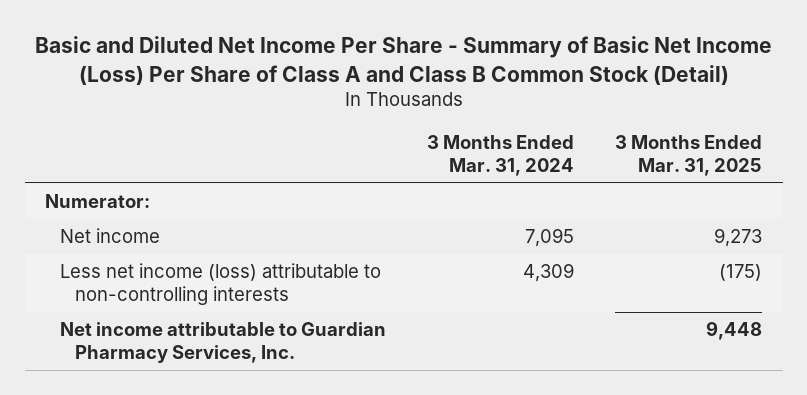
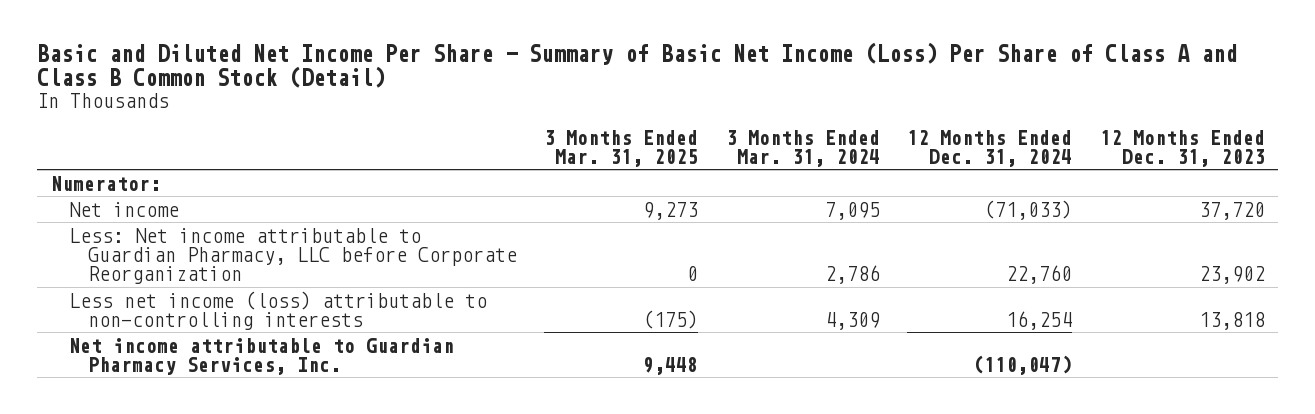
none -> [907,129,1073,167] 12 Months Ended Dec. 31, 2024
none -> [1099,129,1265,167] 12 Months Ended Dec. 31, 2023
none -> [69,227,517,284] Less: Net income attributable to Guardian Pharmacy, LLC before Corporate Reorganization

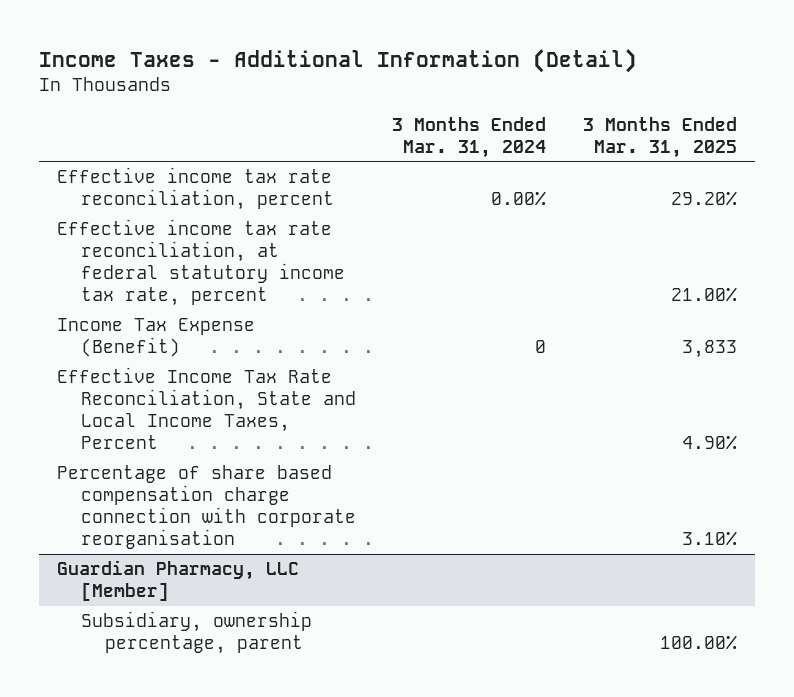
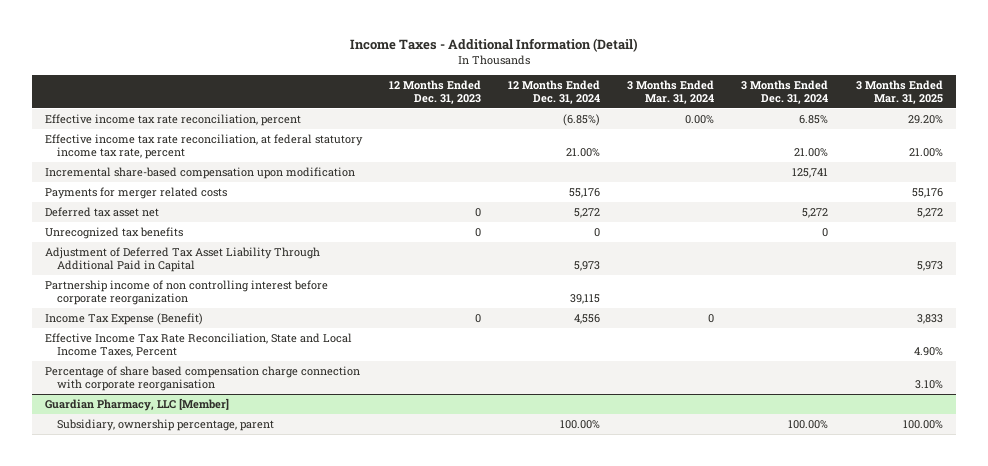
none -> [389,80,482,105] 12 Months Ended Dec. 31, 2023
none -> [508,80,601,105] 12 Months Ended Dec. 31, 2024
none -> [741,80,829,105] 3 Months Ended Dec. 31, 2024
none -> [45,166,356,179] Incremental share-based compensation upon modification
none -> [45,186,228,199] Payments for merger related costs
none -> [45,206,160,217] Deferred tax asset net
none -> [45,226,184,239] Unrecognized tax benefits
none -> [45,246,321,272] Adjustment of Deferred Tax Asset Liability Through Additional Paid in Capital
none -> [45,279,329,305] Partnership income of non controlling interest before corporate reorganization

